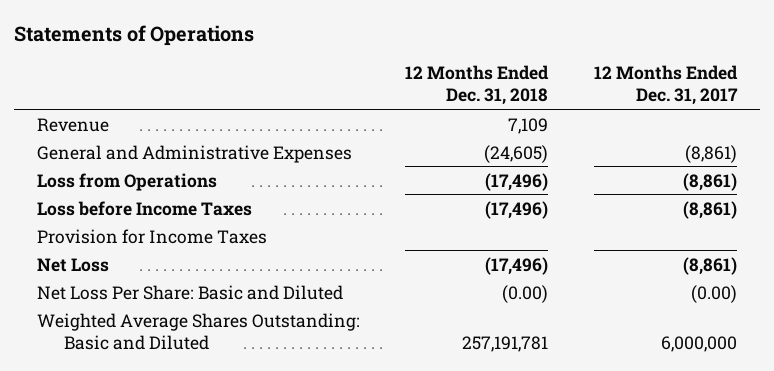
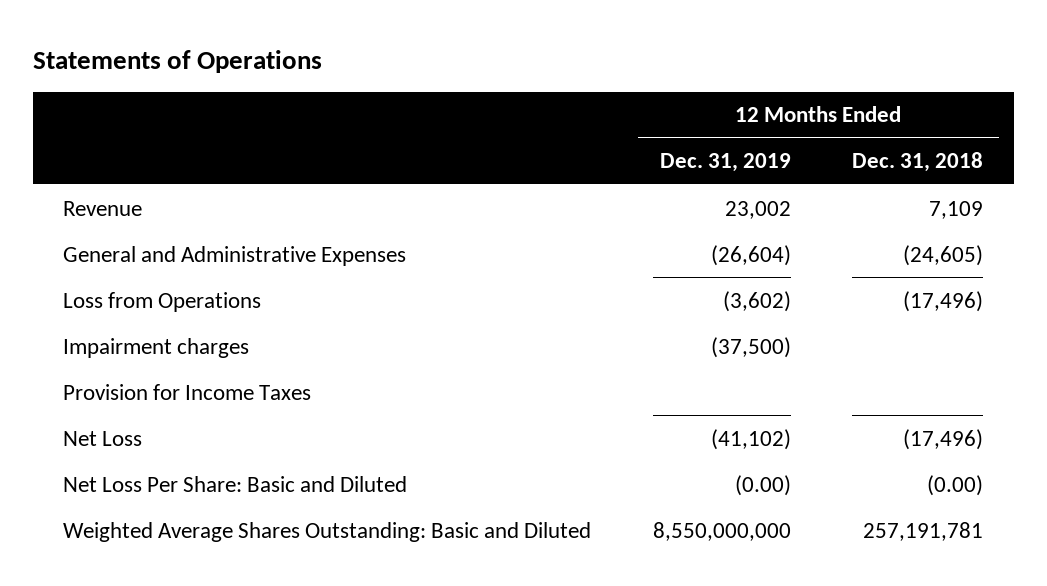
[593,65,738,106] 12 Months Ended Dec. 31, 2017 -> none
none -> [659,153,791,173] Dec. 31, 2019
[36,200,252,216] Loss before Income Taxes -> none
none -> [63,337,250,358] Impairment charges

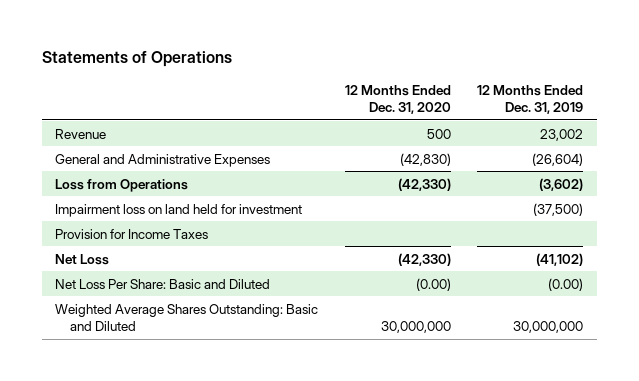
[852,152,984,173] Dec. 31, 2018 -> none
none -> [344,84,451,115] 12 Months Ended Dec. 31, 2020
[63,337,250,358] Impairment charges -> [55,203,303,217] Impairment loss on land held for investment
[652,521,791,541] 8,550,000,000 -> [513,321,584,334] 30,000,000

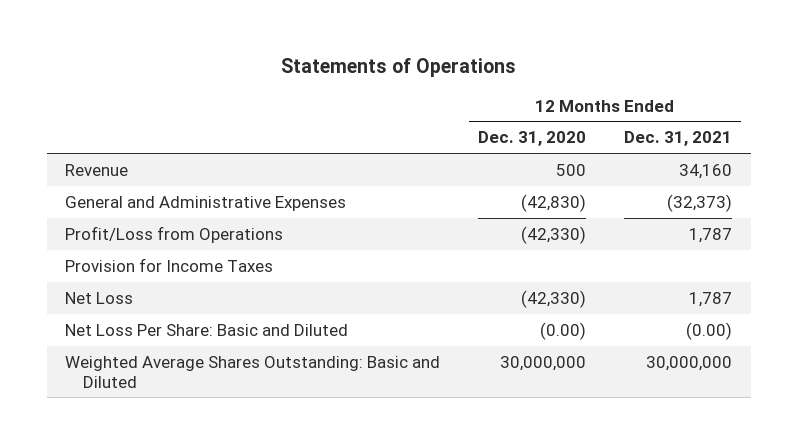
[477,84,584,115] 12 Months Ended Dec. 31, 2019 -> none
none -> [623,131,732,147] Dec. 31, 2021
[55,203,303,217] Impairment loss on land held for investment -> none
[55,178,189,192] Loss from Operations -> [65,225,284,243] Profit/Loss from Operations

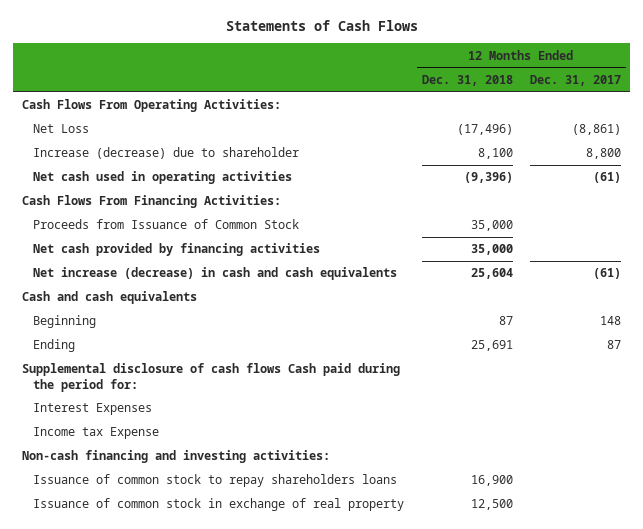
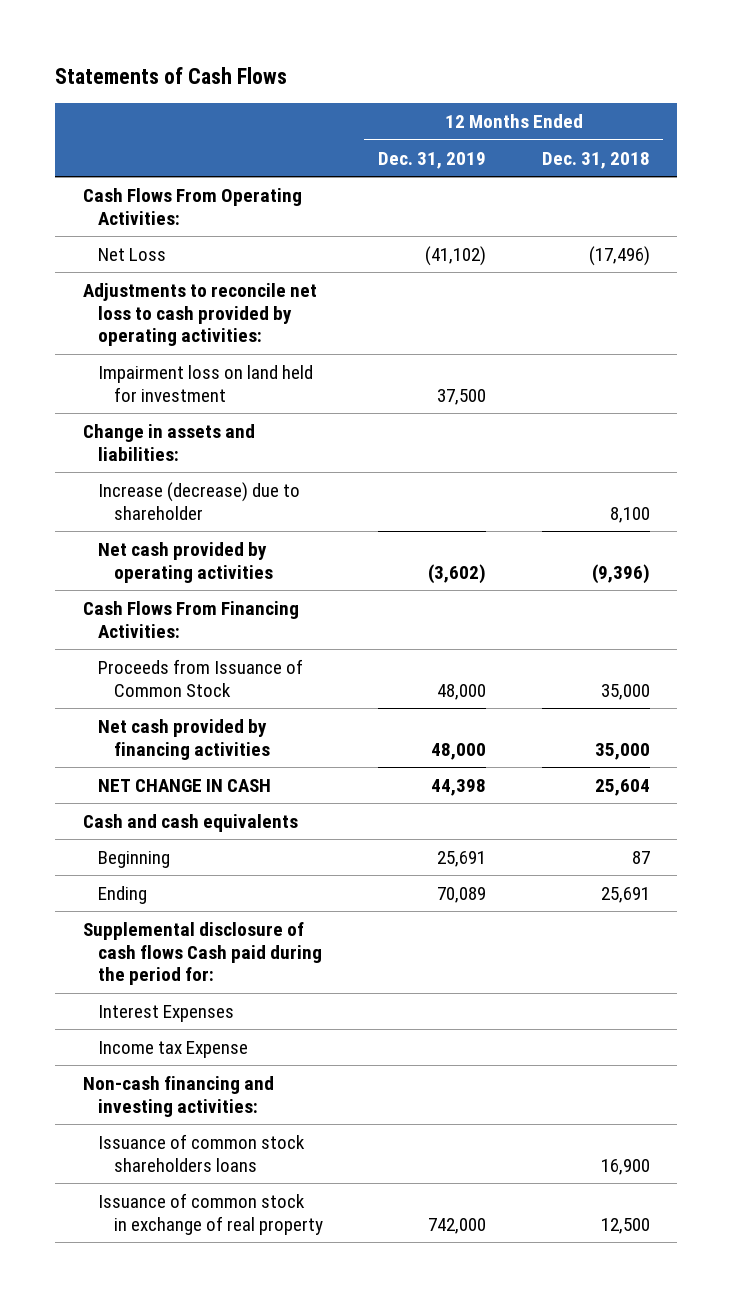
[530,75,622,87] Dec. 31, 2017 -> none
none -> [378,151,487,169] Dec. 31, 2019
none -> [82,282,317,347] Adjustments to reconcile net loss to cash provided by operating activities:
none -> [98,364,314,402] Impairment loss on land held for investment
none -> [82,423,255,461] Change in assets and liabilities:
[32,171,292,185] Net cash used in operating activities -> [98,541,273,583] Net cash provided by operating activities
[32,267,397,281] Net increase (decrease) in cash and cash equivalents -> [98,778,272,792] NET CHANGE IN CASH
[32,474,397,488] Issuance of common stock to repay shareholders loans -> [98,1133,306,1172] Issuance of common stock shareholders loans

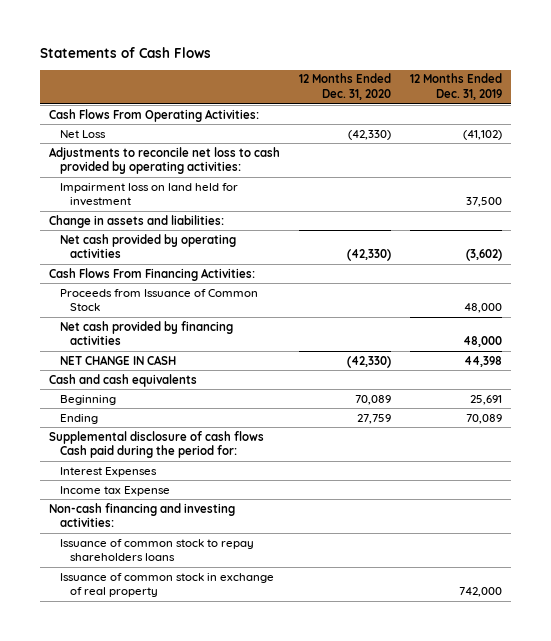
[541,151,650,169] Dec. 31, 2018 -> none
none -> [299,73,392,101] 12 Months Ended Dec. 31, 2020
[98,481,301,520] Increase (decrease) due to shareholder -> none
[98,1133,306,1172] Issuance of common stock shareholders loans -> [59,538,254,562] Issuance of common stock to repay shareholders loans

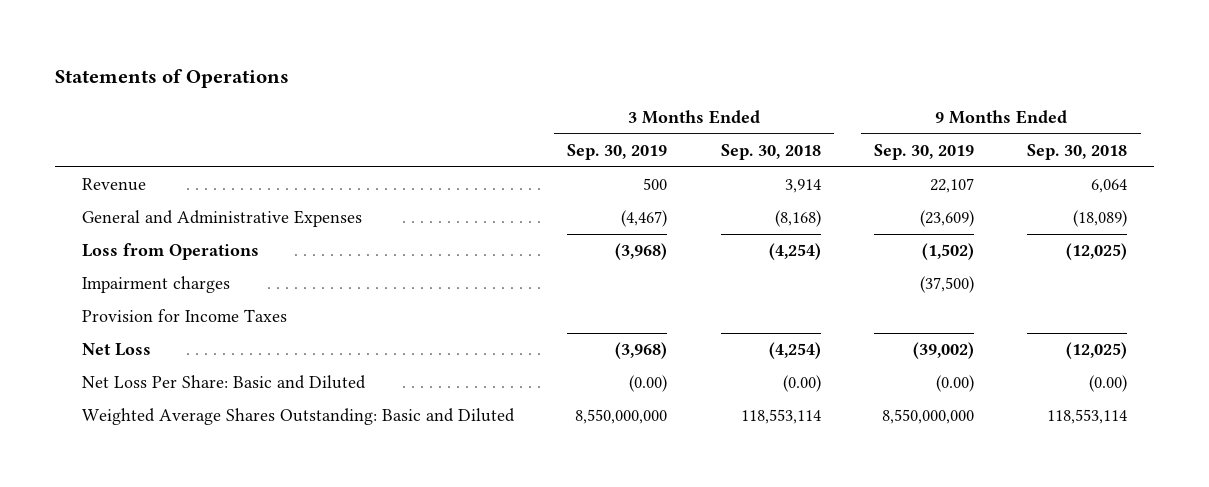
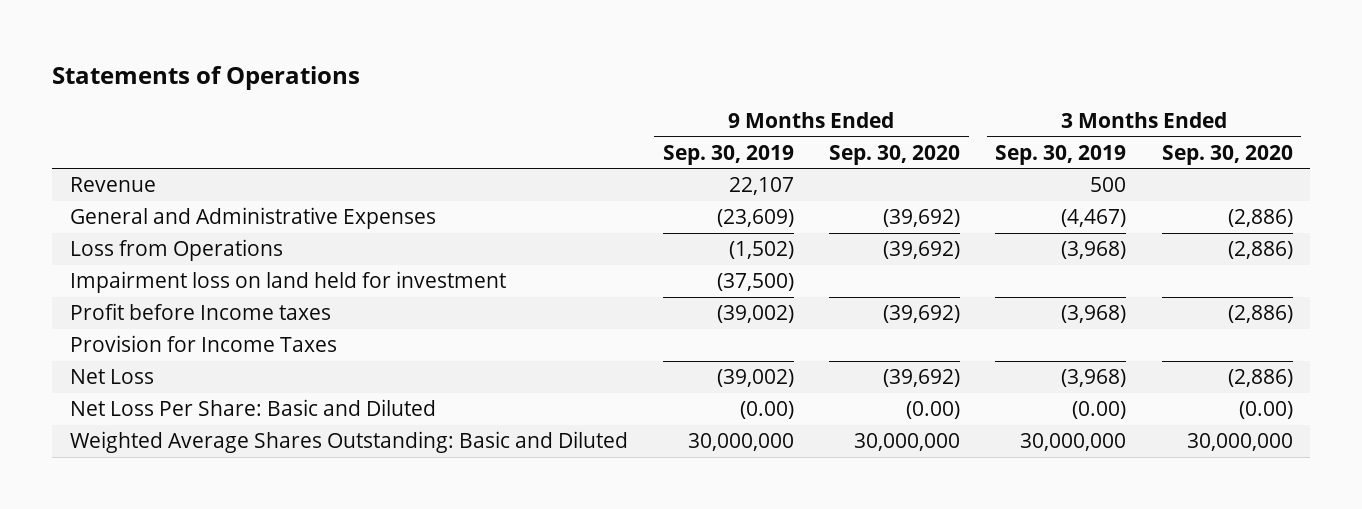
[720,143,821,160] Sep. 30, 2018 -> none
[1027,143,1128,160] Sep. 30, 2018 -> none
none -> [829,145,961,166] Sep. 30, 2020
none -> [1161,145,1293,166] Sep. 30, 2020
[81,276,230,294] Impairment charges -> [69,271,506,294] Impairment loss on land held for investment
none -> [69,303,331,321] Profit before Income taxes
[575,409,668,425] 8,550,000,000 -> [1020,433,1127,452] 30,000,000
[881,409,974,425] 8,550,000,000 -> [687,433,794,452] 30,000,000

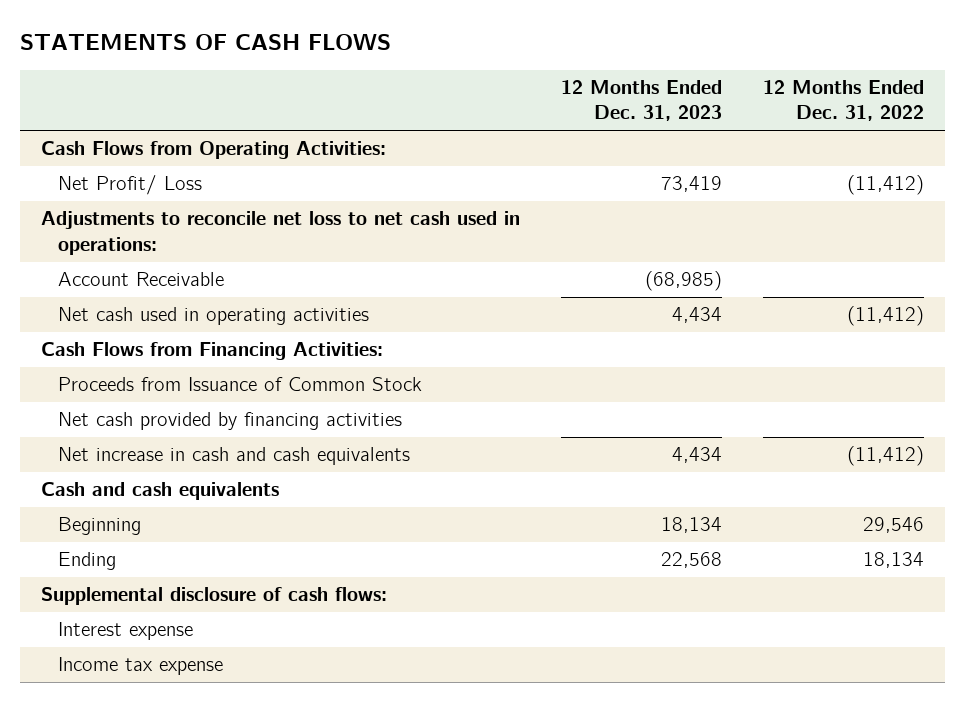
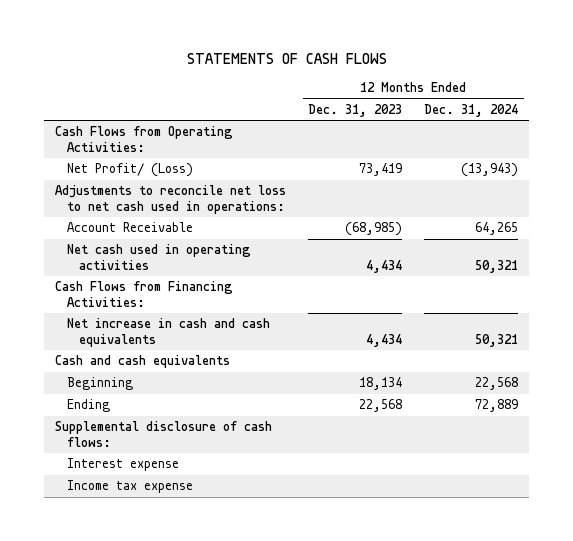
[763,79,925,122] 12 Months Ended Dec. 31, 2022 -> none
none -> [424,103,519,117] Dec. 31, 2024
[57,175,202,196] Net Profit/ Loss -> [66,163,193,178] Net Profit/ (Loss)
[57,377,422,392] Proceeds from Issuance of Common Stock -> none
[57,412,402,431] Net cash provided by financing activities -> none

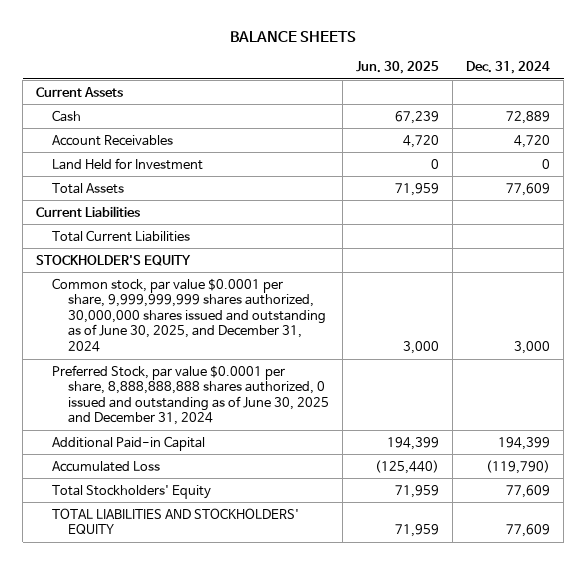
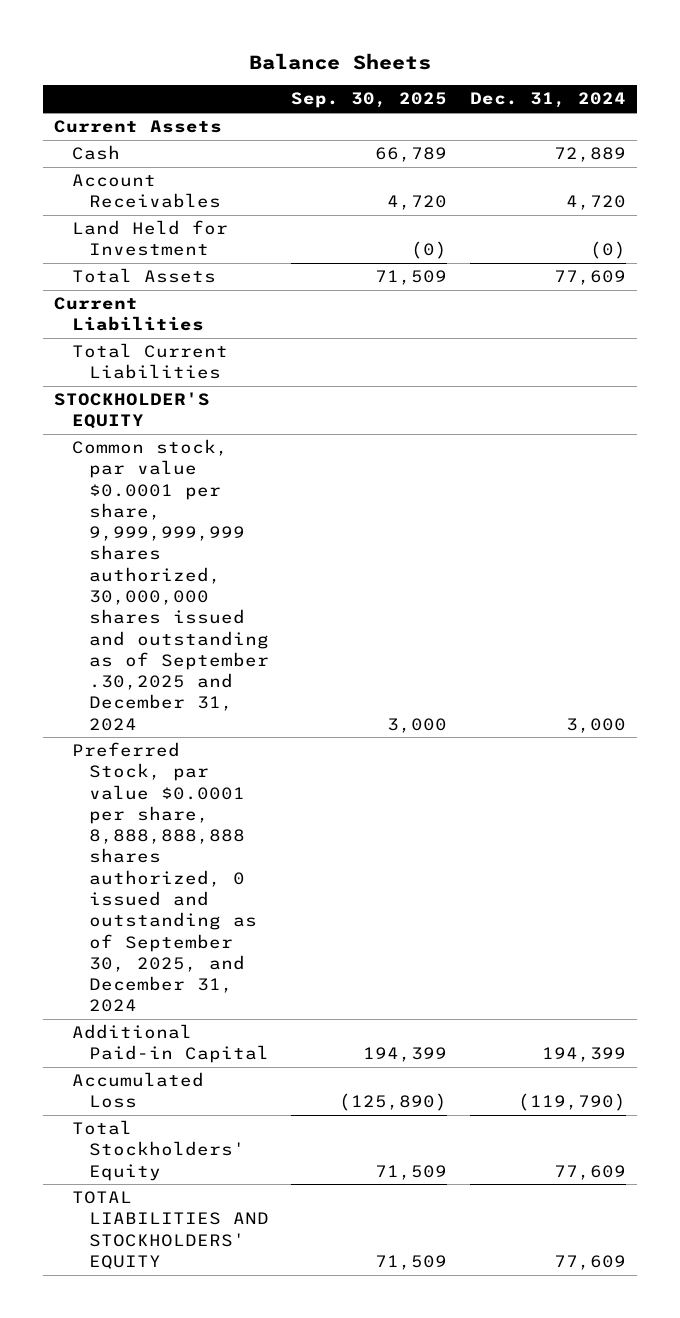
[230,31,357,43] BALANCE SHEETS -> [249,52,432,70] Balance Sheets
[356,61,440,75] Jun. 30, 2025 -> none
none -> [291,92,448,109] Sep. 30, 2025
[542,158,551,169] 0 -> [589,241,626,260] (0)
[52,277,327,353] Common stock, par value $0.0001 per share, 9,999,999,999 shares authorized, 30,000,000 shares issued and outstanding as of June 30, 2025, and December 31, 2024 -> [71,439,269,731] Common stock, par value $0.0001 per share, 9,999,999,999 shares authorized, 30,000,000 shares issued and outstanding as of September .30,2025 and December 31, 2024
[52,364,330,426] Preferred Stock, par value $0.0001 per share, 8,888,888,888 shares authorized, 0 issued and outstanding as of June 30, 2025 and December 31, 2024 -> [71,742,257,1013] Preferred Stock, par value $0.0001 per share, 8,888,888,888 shares authorized, 0 issued and outstanding as of September 30, 2025, and December 31, 2024

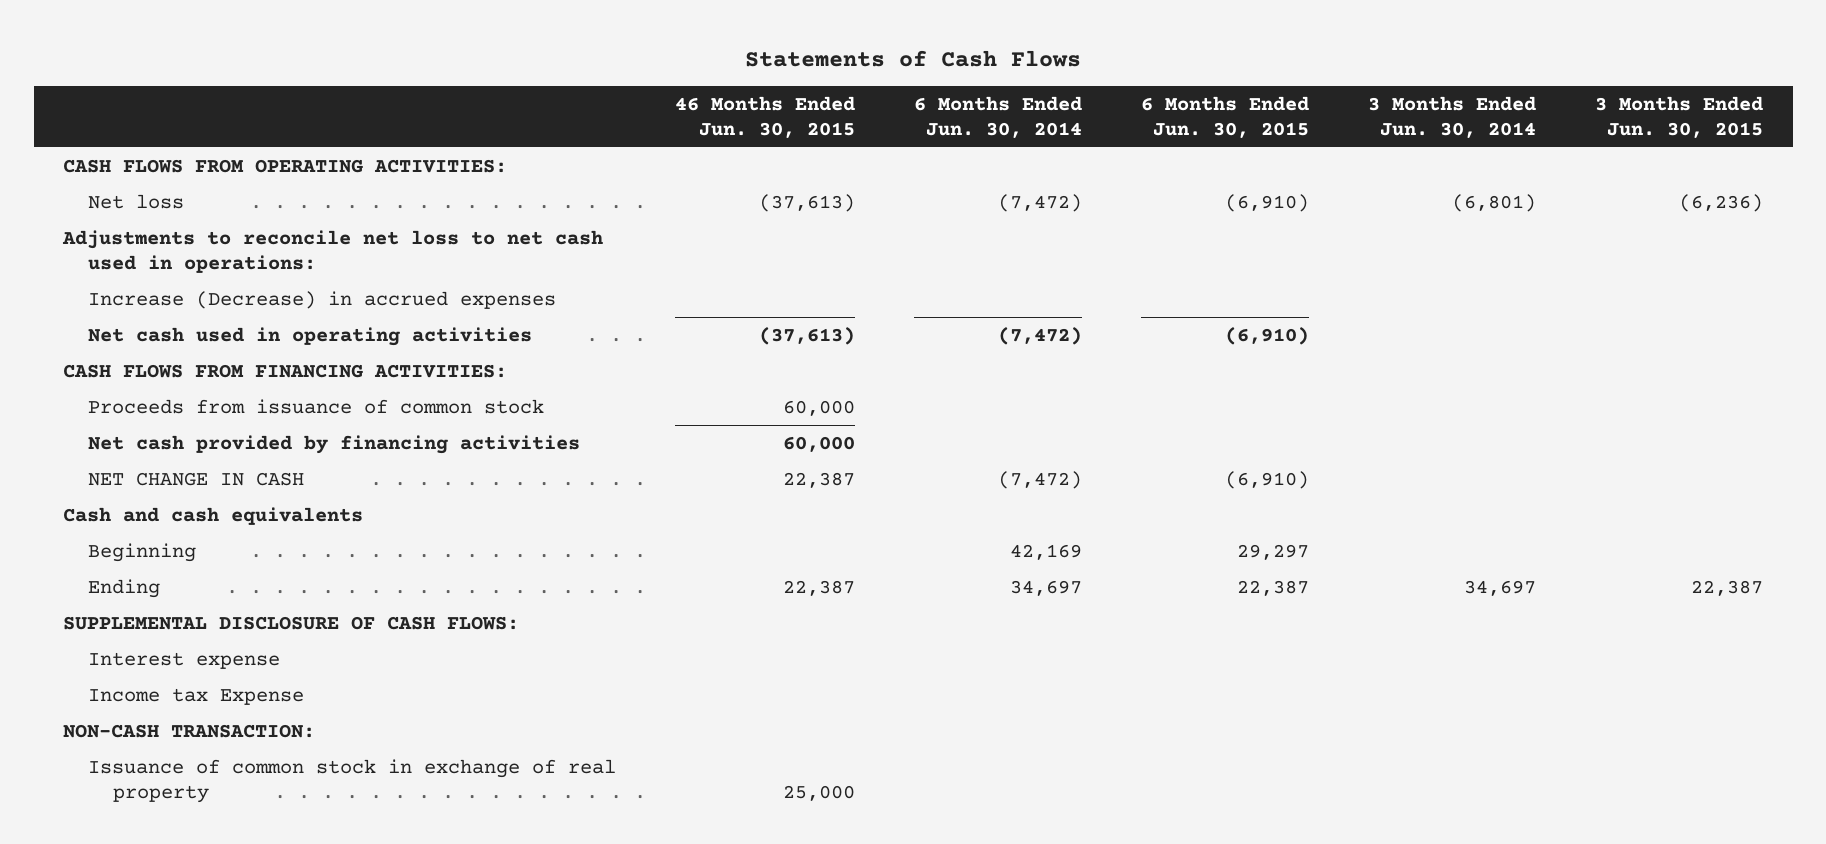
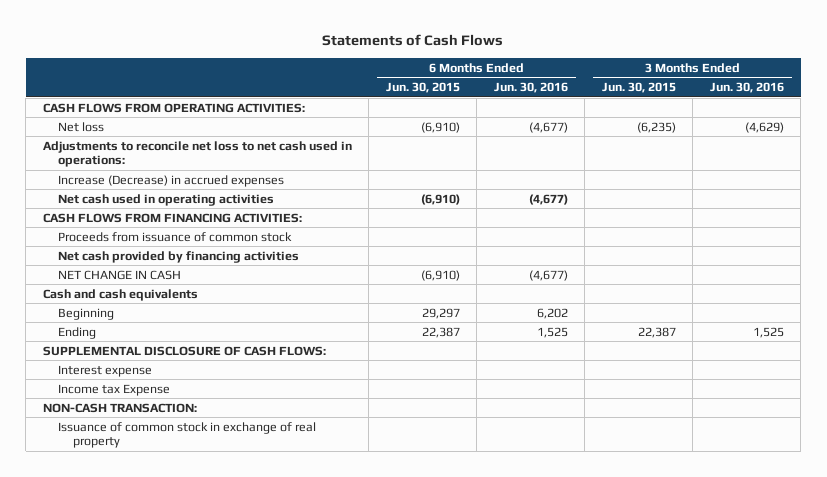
[675,95,856,139] 46 Months Ended Jun. 30, 2015 -> none
[914,95,1083,139] 6 Months Ended Jun. 30, 2014 -> none
[1368,95,1537,139] 3 Months Ended Jun. 30, 2014 -> none
none -> [493,82,568,94] Jun. 30, 2016
none -> [709,82,784,94] Jun. 30, 2016
[1679,193,1764,212] (6,236) -> [636,121,676,133] (6,235)

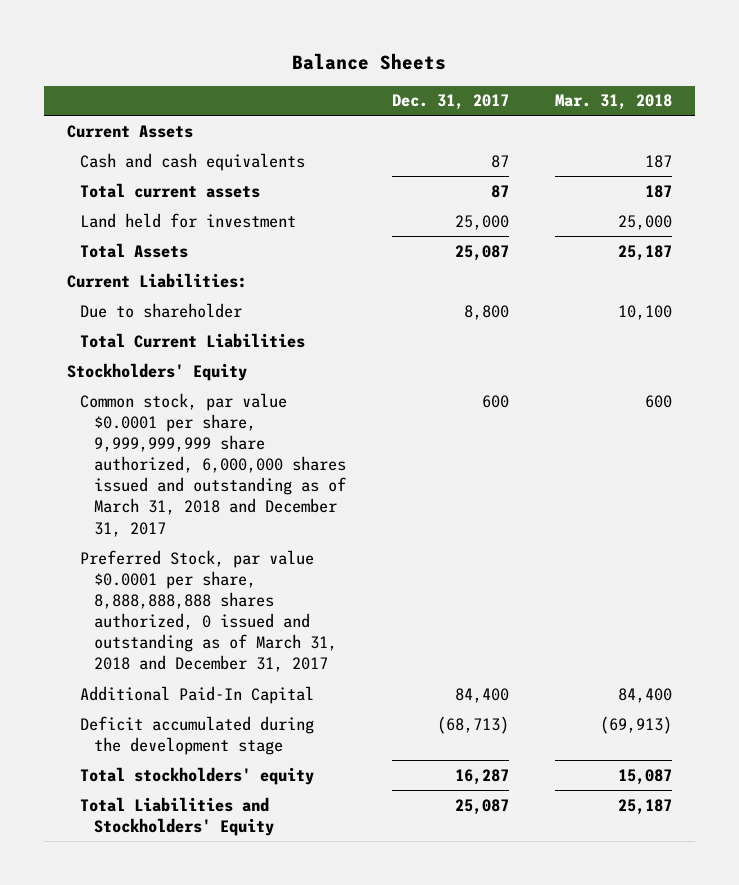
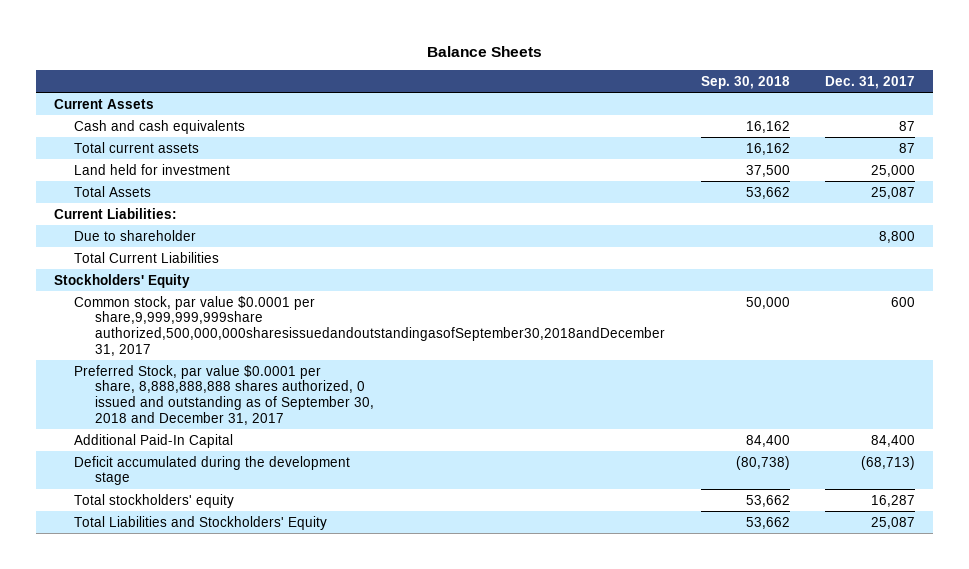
[554,94,672,111] Mar. 31, 2018 -> none
none -> [700,75,790,89] Sep. 30, 2018
[80,392,346,537] Common stock, par value $0.0001 per share, 9,999,999,999 share authorized, 6,000,000 shares issued and outstanding as of March 31, 2018 and December 31, 2017 -> [74,295,665,357] Common stock, par value $0.0001 per share,9,999,999,999share authorized,500,000,000sharesissuedandoutstandingasofSeptember30,2018andDecember 31, 2017
[80,549,337,673] Preferred Stock, par value $0.0001 per share, 8,888,888,888 shares authorized, 0 issued and outstanding as of March 31, 2018 and December 31, 2017 -> [74,364,374,426] Preferred Stock, par value $0.0001 per share, 8,888,888,888 shares authorized, 0 issued and outstanding as of September 30, 2018 and December 31, 2017

